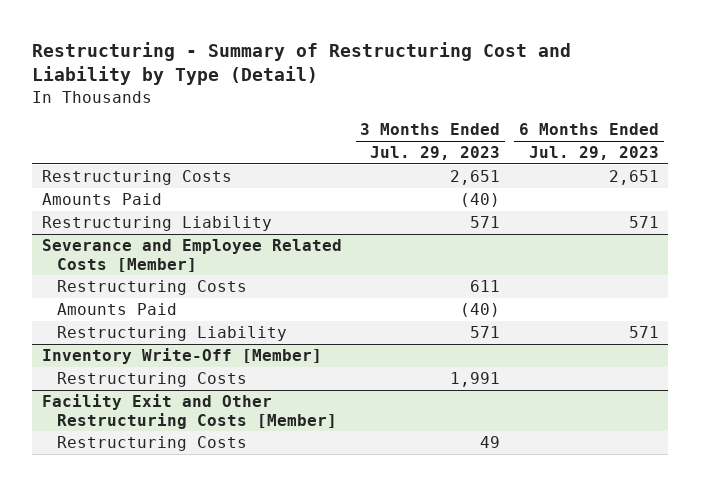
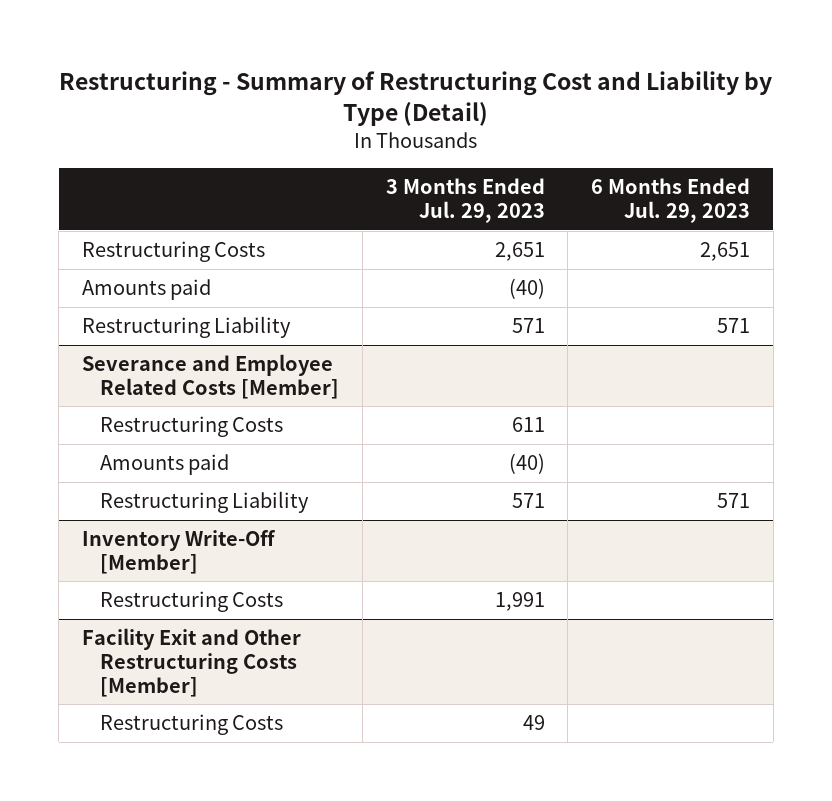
[41,193,162,206] Amounts Paid -> [81,279,211,301] Amounts paid
[56,303,177,316] Amounts Paid -> [100,454,230,476] Amounts paid

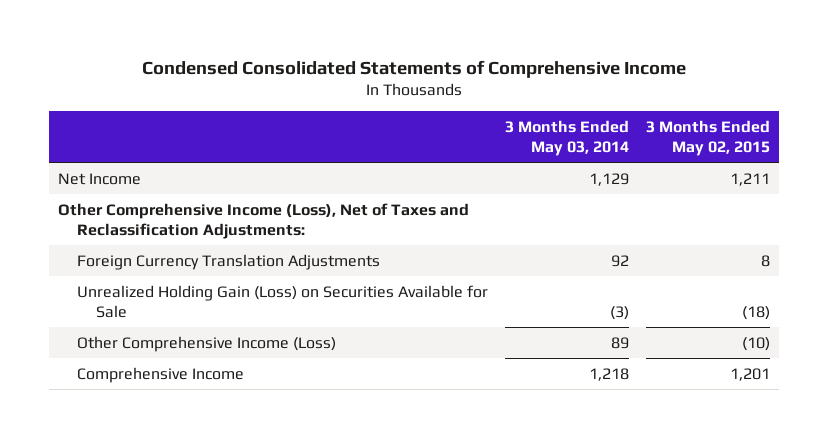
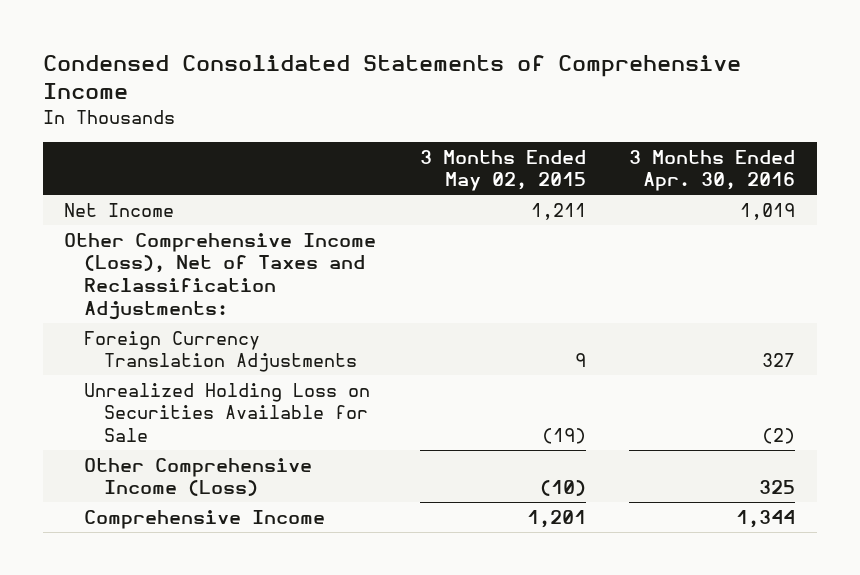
[505,120,630,157] 3 Months Ended May 03, 2014 -> none
none -> [629,149,796,192] 3 Months Ended Apr. 30, 2016
[761,254,771,267] 8 -> [574,353,586,368] 9
[77,284,489,318] Unrealized Holding Gain (Loss) on Securities Available for Sale -> [84,382,371,443] Unrealized Holding Loss on Securities Available for Sale
[742,305,771,320] (18) -> [541,428,586,445] (19)

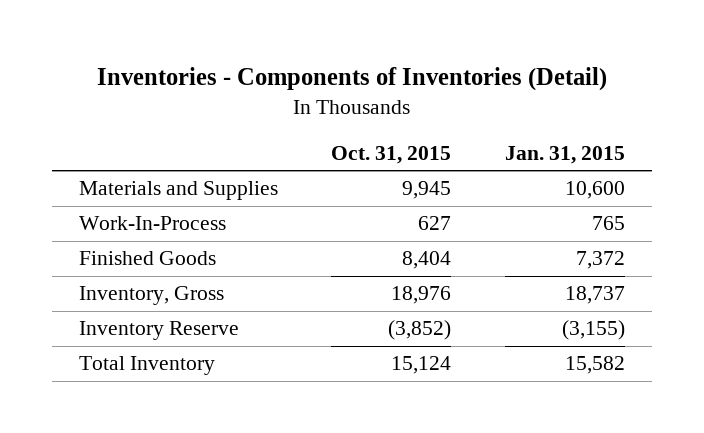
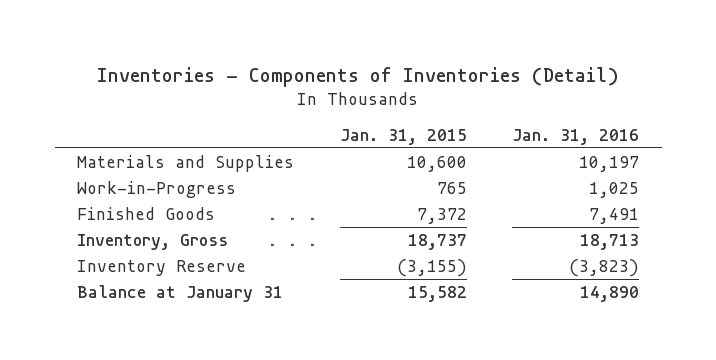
[331,145,452,164] Oct. 31, 2015 -> none
none -> [511,128,639,145] Jan. 31, 2016
[78,216,226,231] Work-In-Process -> [77,180,237,198] Work-in-Progress
[78,356,215,376] Total Inventory -> [77,284,284,302] Balance at January 31

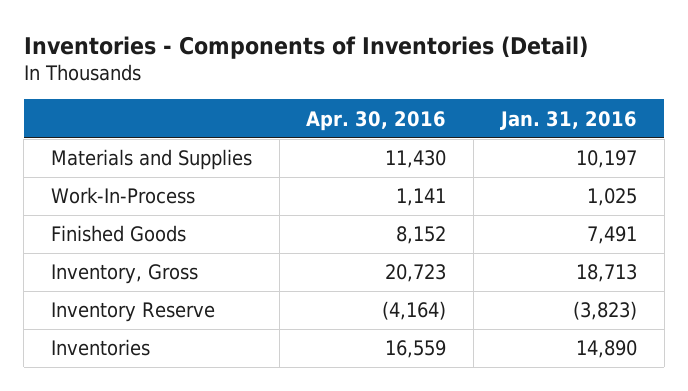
[339,128,467,145] Jan. 31, 2015 -> none
none -> [306,110,447,131] Apr. 30, 2016
[77,180,237,198] Work-in-Progress -> [50,187,195,205] Work-In-Process
[77,284,284,302] Balance at January 31 -> [50,339,150,357] Inventories

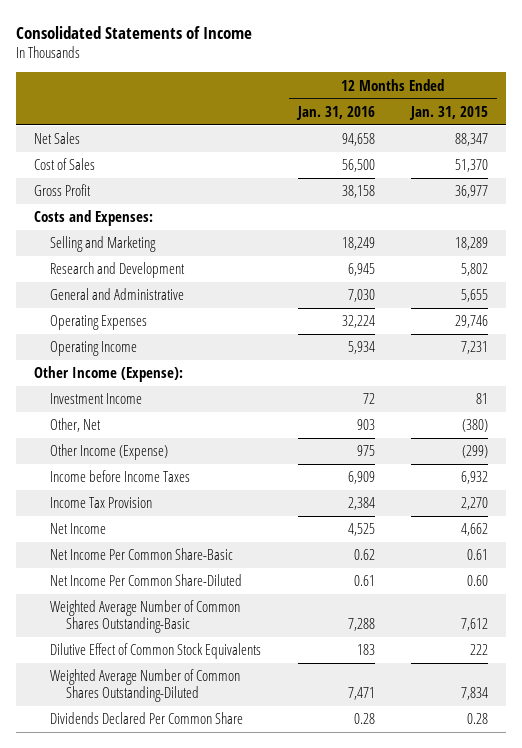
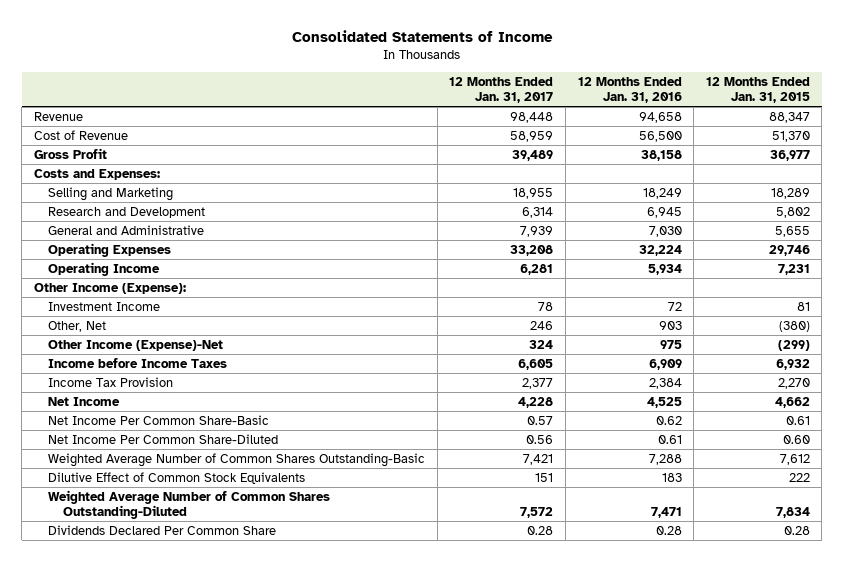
none -> [449,77,554,104] 12 Months Ended Jan. 31, 2017
[34,132,81,145] Net Sales -> [33,112,83,122] Revenue
[34,158,96,171] Cost of Sales -> [33,130,128,141] Cost of Revenue
[50,444,169,461] Other Income (Expense) -> [48,340,224,352] Other Income (Expense)-Net

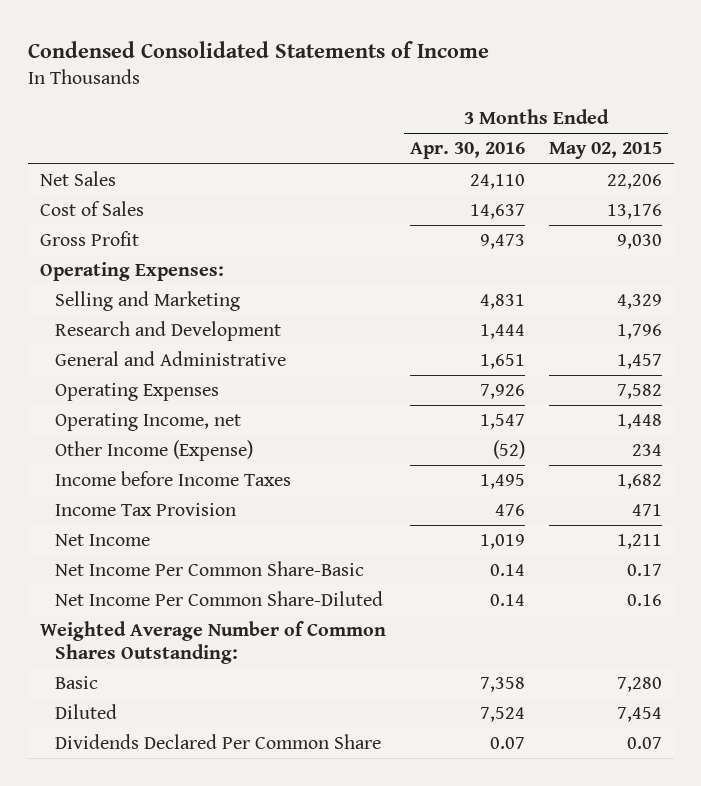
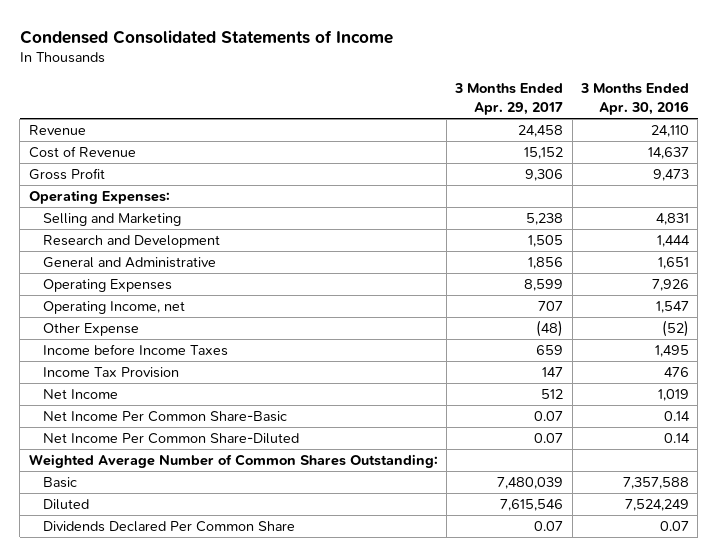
[548,142,662,160] May 02, 2015 -> none
none -> [454,83,564,115] 3 Months Ended Apr. 29, 2017
[39,171,116,187] Net Sales -> [28,125,86,136] Revenue
[39,201,144,217] Cost of Sales -> [28,146,136,159] Cost of Revenue
[55,440,254,462] Other Income (Expense) -> [42,323,139,337] Other Expense
[479,677,525,693] 7,358 -> [622,477,689,490] 7,357,588
[479,707,525,723] 7,524 -> [624,499,689,512] 7,524,249

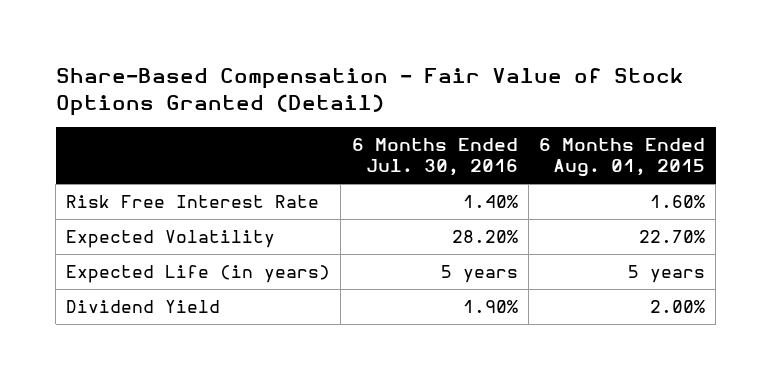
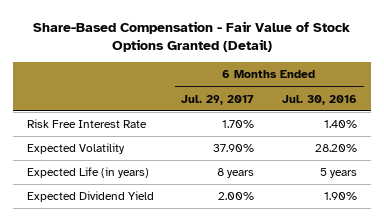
[538,138,705,178] 6 Months Ended Aug. 01, 2015 -> none
none -> [181,94,255,105] Jul. 29, 2017
[66,299,221,313] Dividend Yield -> [26,191,154,203] Expected Dividend Yield

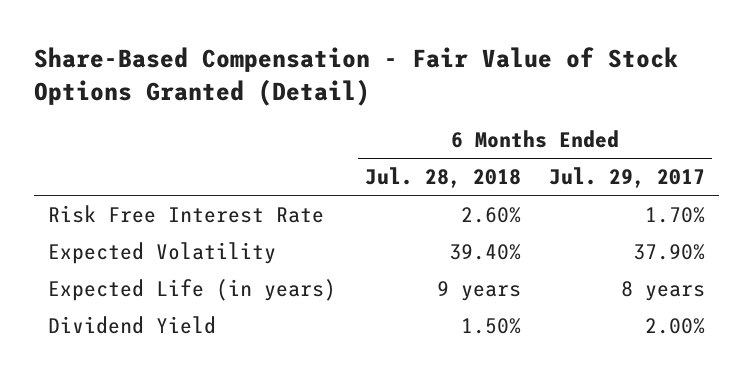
[281,94,357,105] Jul. 30, 2016 -> none
none -> [364,167,521,189] Jul. 28, 2018
[26,191,154,203] Expected Dividend Yield -> [48,315,217,334] Dividend Yield

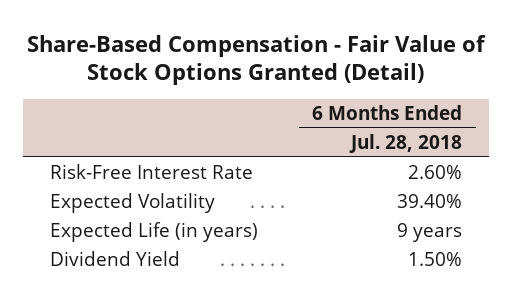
[549,167,706,189] Jul. 29, 2017 -> none
[48,204,325,223] Risk Free Interest Rate -> [49,164,253,180] Risk-Free Interest Rate

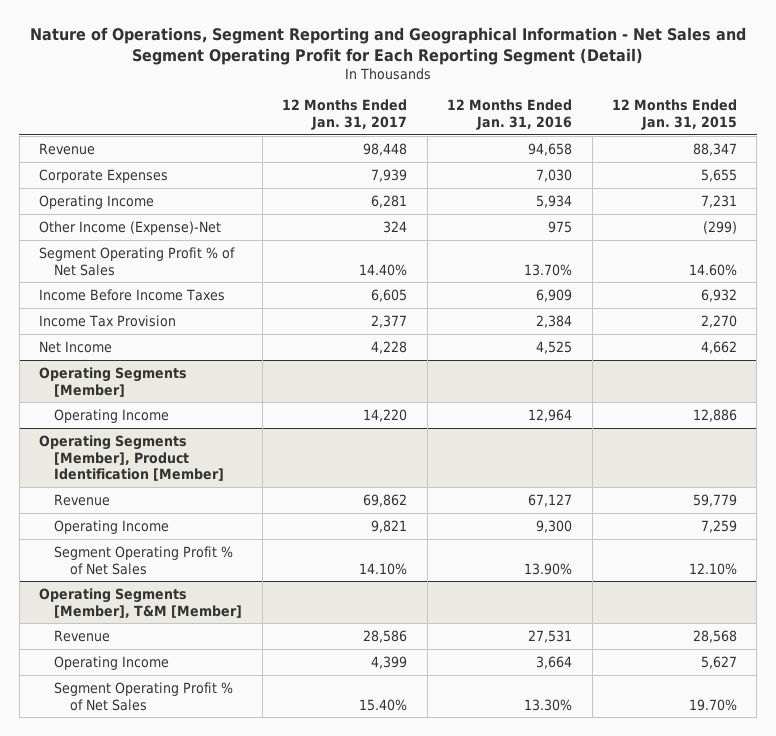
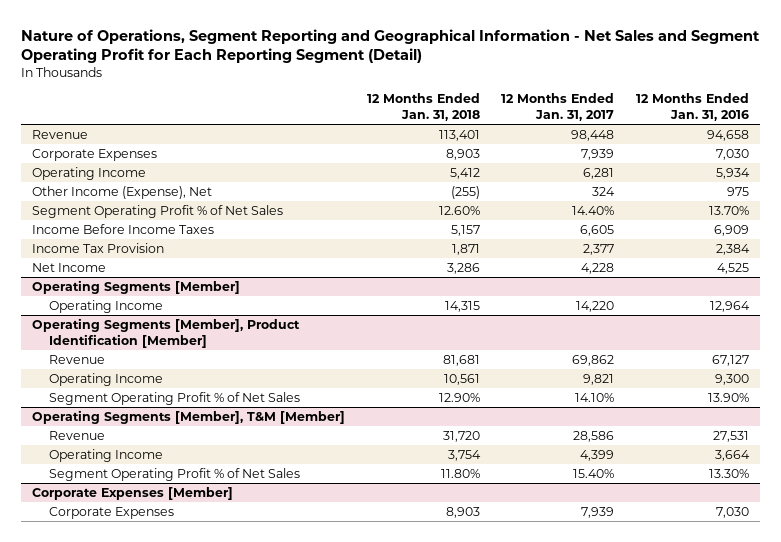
[612,98,738,130] 12 Months Ended Jan. 31, 2015 -> none
none -> [366,93,480,121] 12 Months Ended Jan. 31, 2018
[39,220,222,235] Other Income (Expense)-Net -> [32,186,213,200] Other Income (Expense), Net
none -> [32,487,234,501] Corporate Expenses [Member]
none -> [49,507,175,520] Corporate Expenses

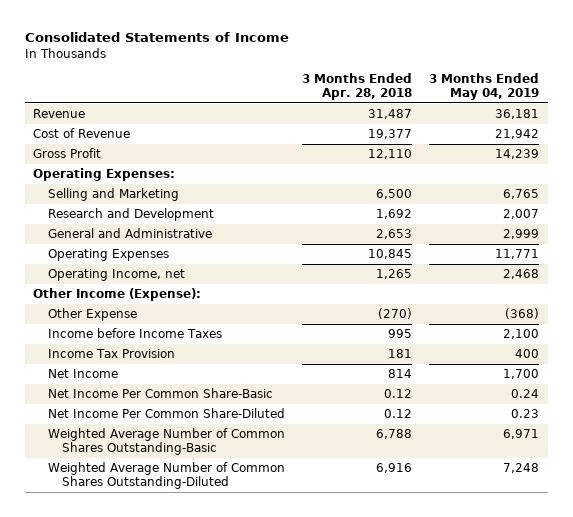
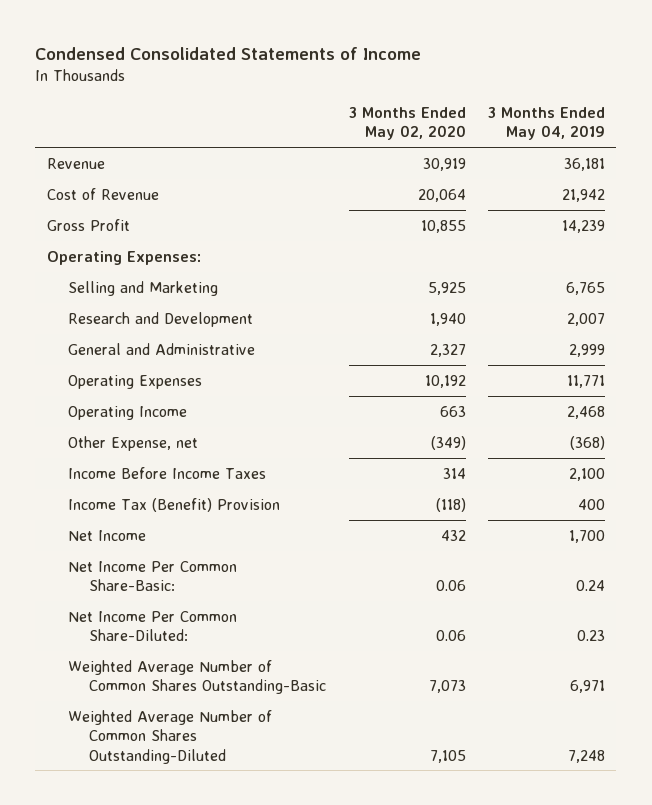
[24,32,289,43] Consolidated Statements of Income -> [35,47,422,61] Condensed Consolidated Statements of Income
[302,73,413,100] 3 Months Ended Apr. 28, 2018 -> none
none -> [348,107,466,141] 3 Months Ended May 02, 2020
[33,288,202,302] Other Income (Expense): -> none
[47,269,185,282] Operating Income, net -> [67,405,187,420] Operating Income
[47,308,137,322] Other Expense -> [67,435,198,451] Other Expense, net
[47,328,222,339] Income before Income Taxes -> [67,466,266,479] Income Before Income Taxes
[47,349,175,359] Income Tax Provision -> [67,497,280,512] Income Tax (Benefit) Provision
[47,388,273,399] Net Income Per Common Share-Basic -> [67,560,237,592] Net Income Per Common Share-Basic:
[47,408,285,419] Net Income Per Common Share-Diluted -> [67,610,237,642] Net Income Per Common Share-Diluted:

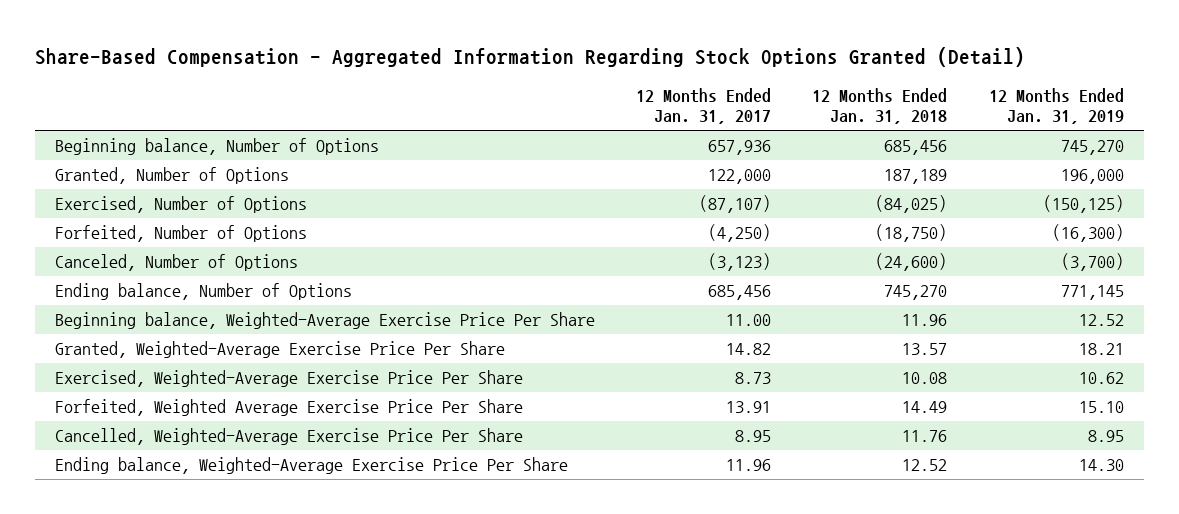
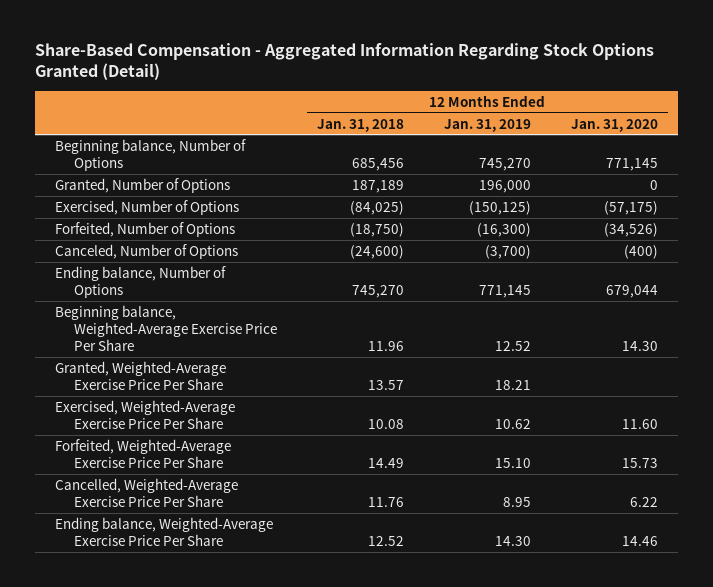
[636,87,772,125] 12 Months Ended Jan. 31, 2017 -> none
none -> [570,118,658,132] Jan. 31, 2020
[55,399,524,417] Forfeited, Weighted Average Exercise Price Per Share -> [54,438,231,468] Forfeited, Weighted-Average Exercise Price Per Share

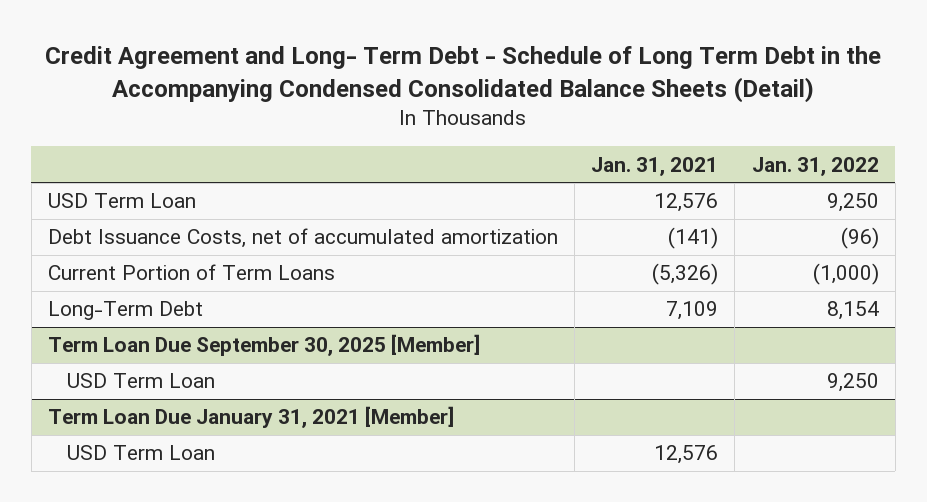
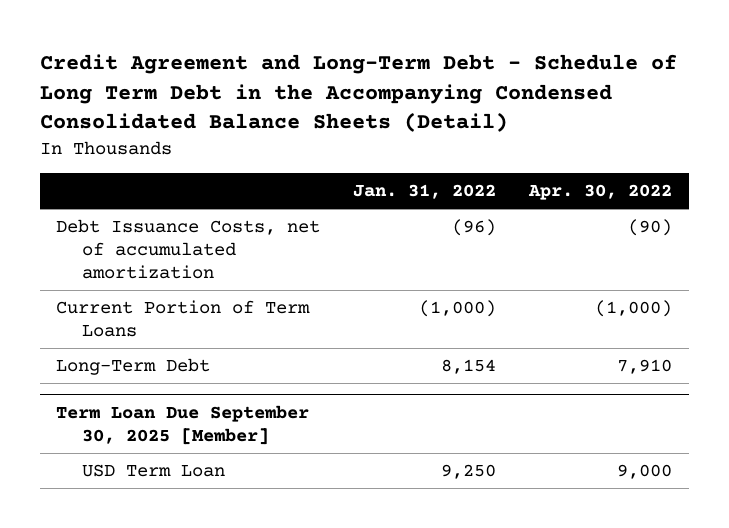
[45,45,882,103] Credit Agreement and Long- Term Debt - Schedule of Long Term Debt in the Accompanying Condensed Consolidated Balance Sheets (Detail) -> [40,54,678,133] Credit Agreement and Long-Term Debt - Schedule of Long Term Debt in the Accompanying Condensed Consolidated Balance Sheets (Detail)
[591,156,719,176] Jan. 31, 2021 -> none
none -> [528,184,673,201] Apr. 30, 2022
[47,193,196,209] USD Term Loan -> none
[47,406,454,429] Term Loan Due January 31, 2021 [Member] -> none
[66,445,215,461] USD Term Loan -> none

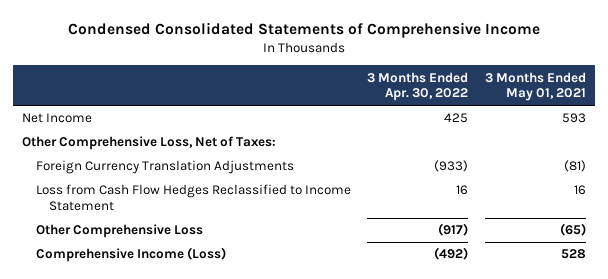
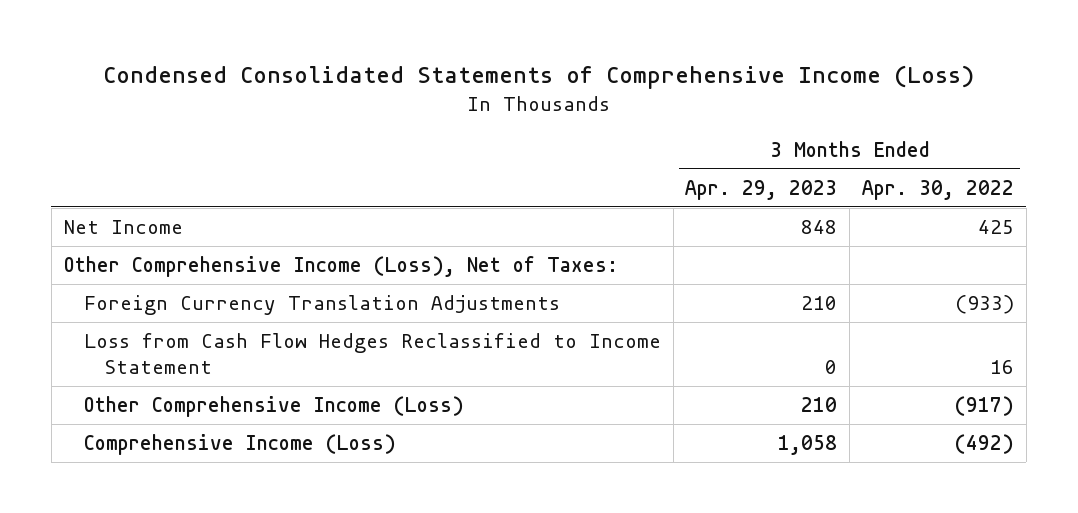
[68,22,541,39] Condensed Consolidated Statements of Comprehensive Income -> [102,65,974,90] Condensed Consolidated Statements of Comprehensive Income (Loss)
[485,71,587,102] 3 Months Ended May 01, 2021 -> none
none -> [685,179,838,200] Apr. 29, 2023
[21,136,276,151] Other Comprehensive Loss, Net of Taxes: -> [63,255,618,277] Other Comprehensive Income (Loss), Net of Taxes:
[35,224,203,239] Other Comprehensive Loss -> [83,395,464,417] Other Comprehensive Income (Loss)

